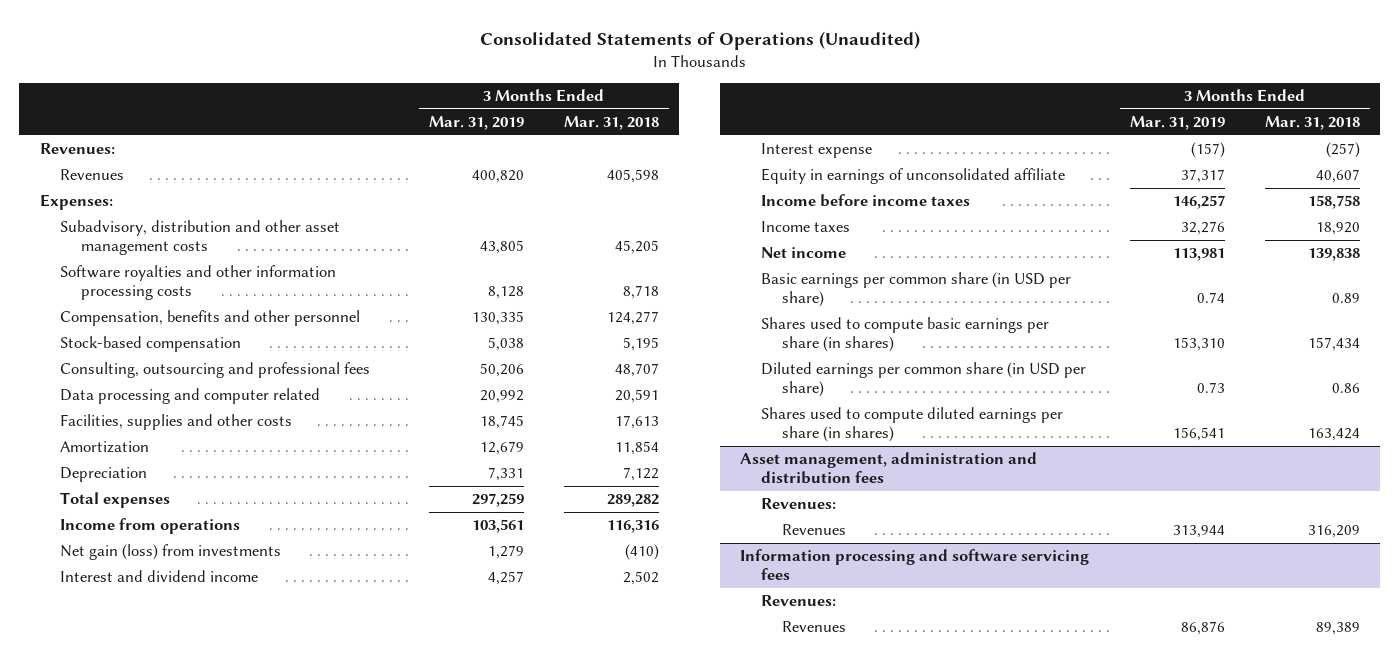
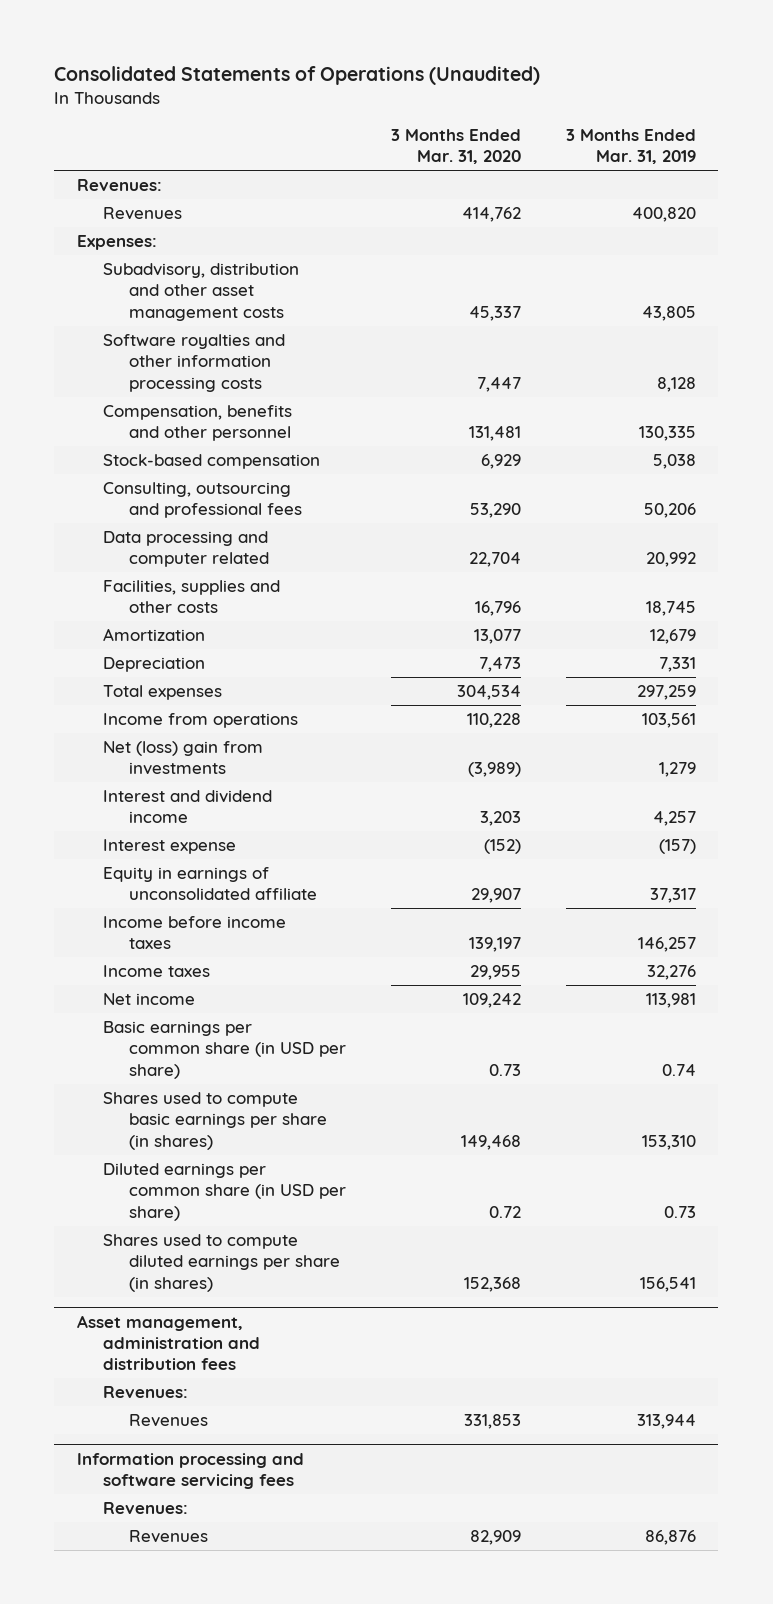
[564,116,660,131] Mar. 31, 2018 -> none
none -> [390,128,521,165] 3 Months Ended Mar. 31, 2020
[60,544,282,561] Net gain (loss) from investments -> [102,740,263,776] Net (loss) gain from investments

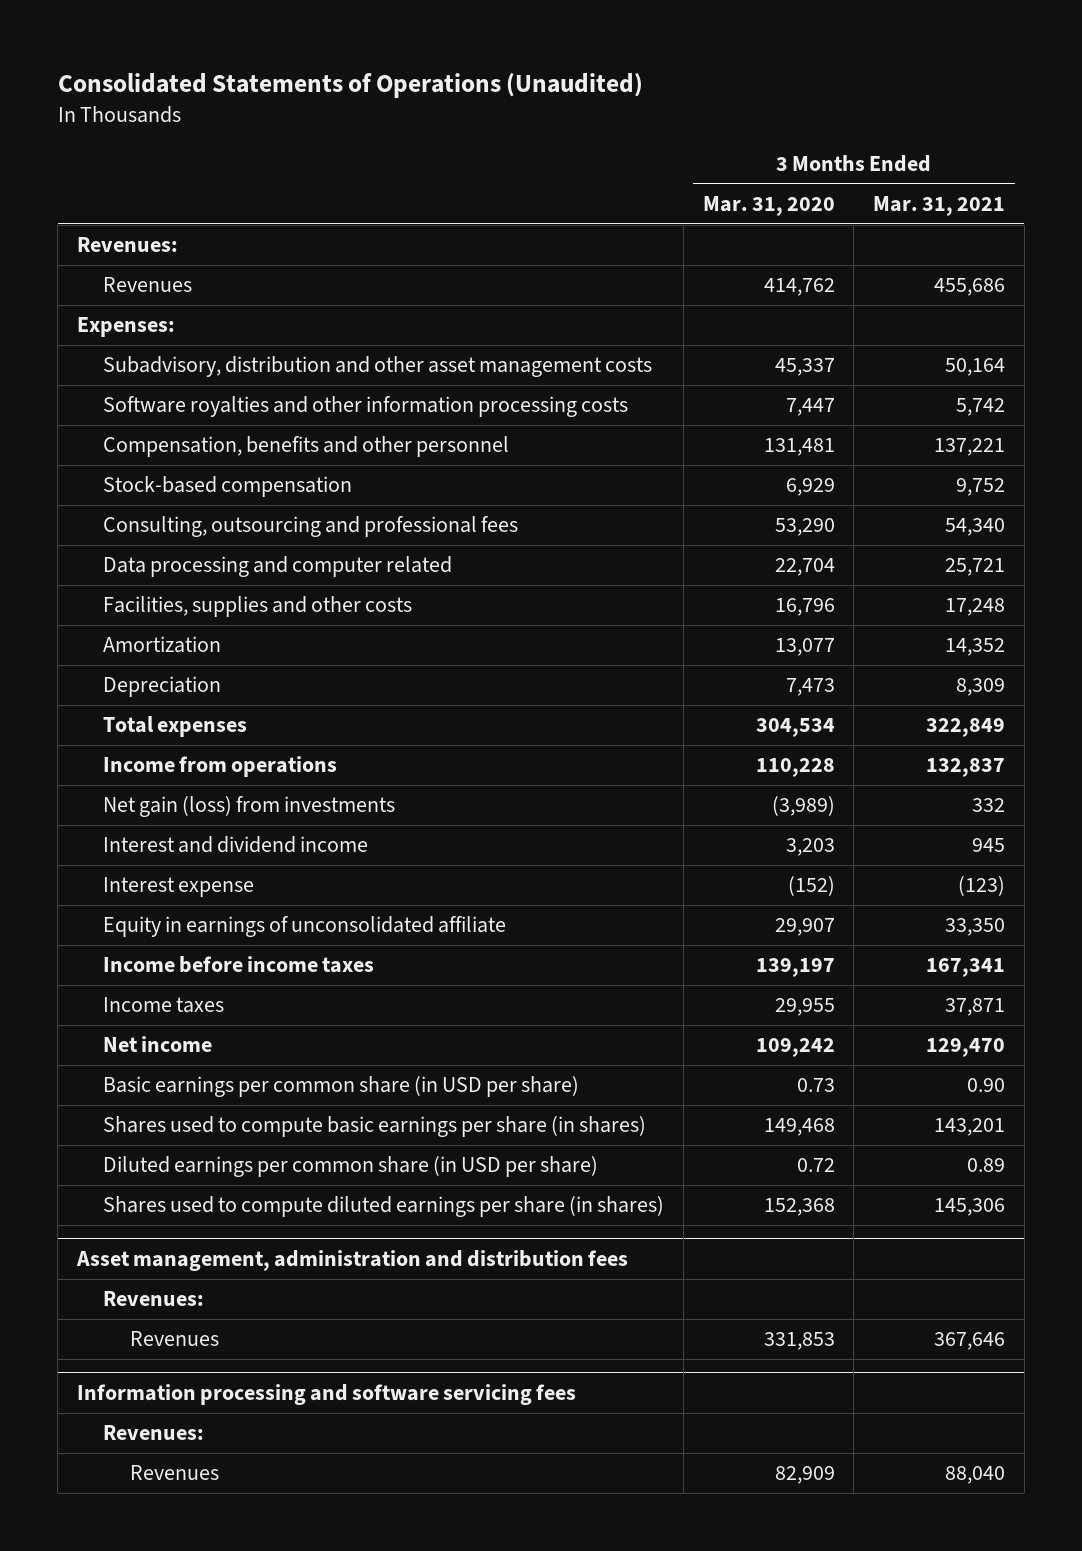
[565,128,696,165] 3 Months Ended Mar. 31, 2019 -> none
none -> [872,196,1005,217] Mar. 31, 2021
[102,740,263,776] Net (loss) gain from investments -> [103,796,396,818] Net gain (loss) from investments

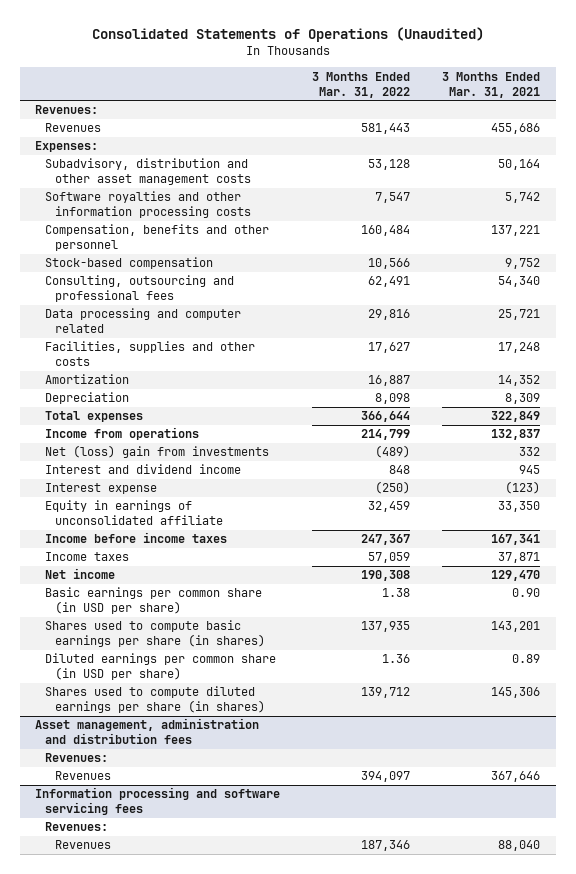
[702,196,835,217] Mar. 31, 2020 -> none
none -> [312,71,411,98] 3 Months Ended Mar. 31, 2022
[103,796,396,818] Net gain (loss) from investments -> [45,445,270,459] Net (loss) gain from investments

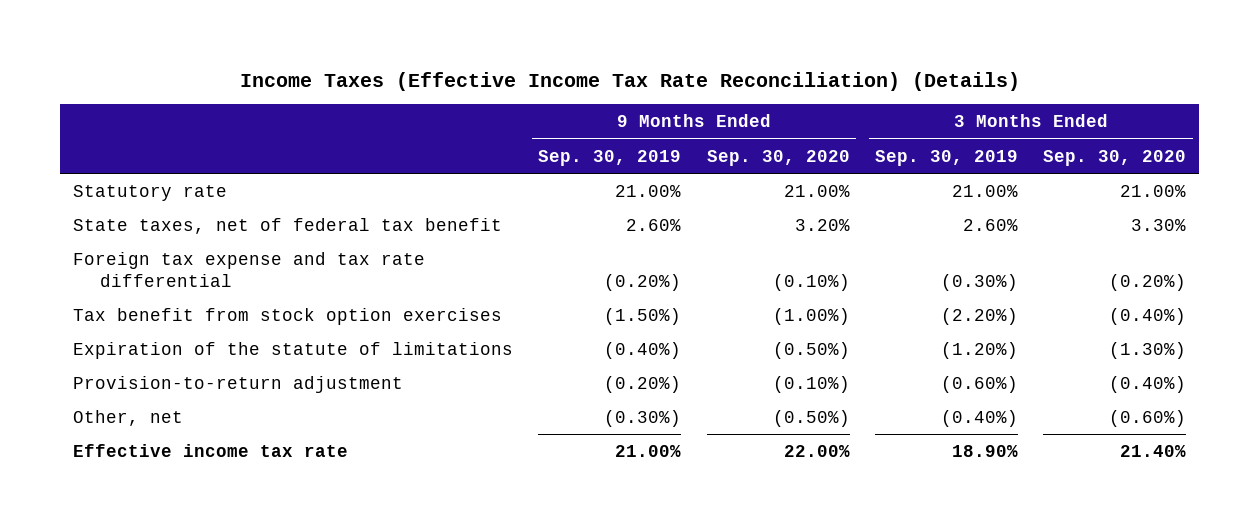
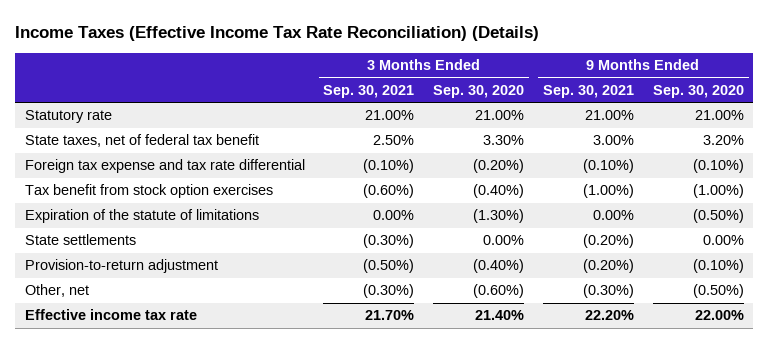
[538,149,682,166] Sep. 30, 2019 -> none
[874,149,1018,166] Sep. 30, 2019 -> none
none -> [323,84,415,98] Sep. 30, 2021
none -> [543,84,635,98] Sep. 30, 2021
none -> [24,234,136,246] State settlements

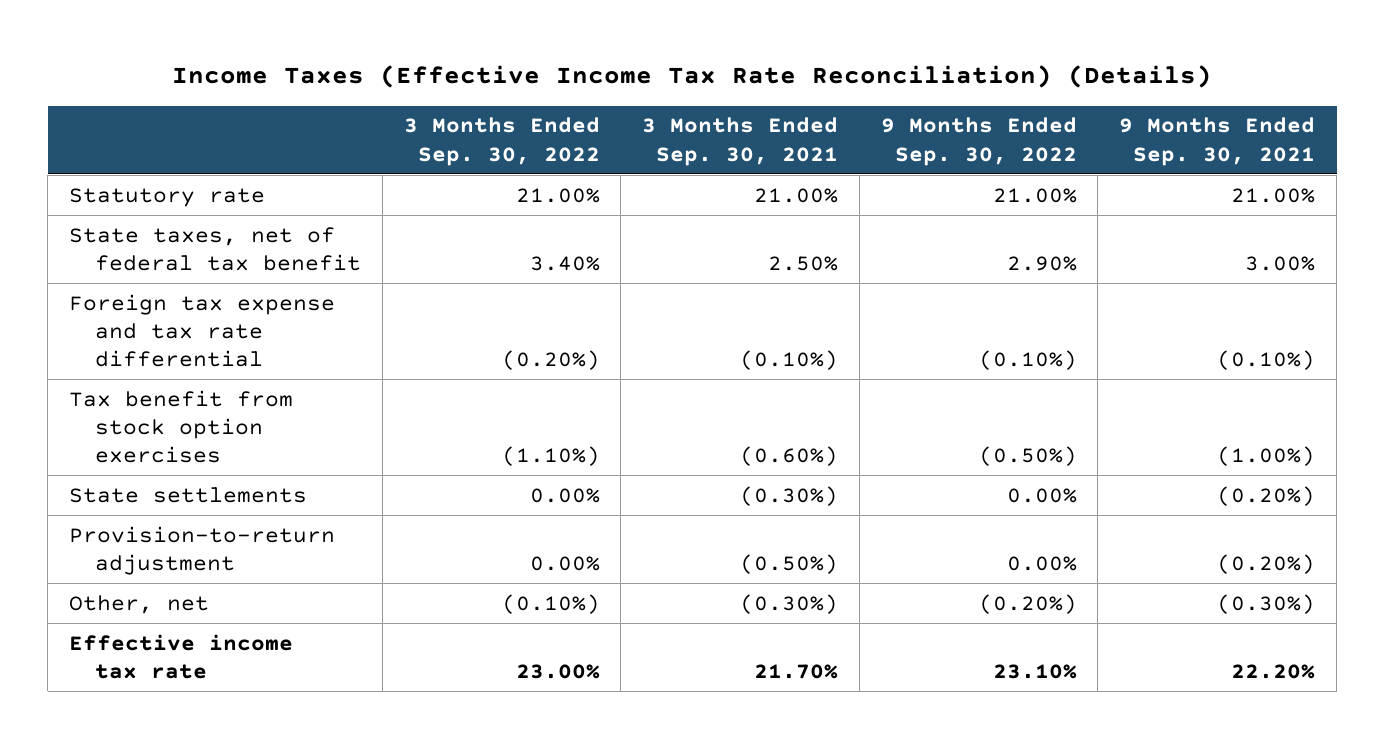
[433,84,525,98] Sep. 30, 2020 -> none
[652,84,744,98] Sep. 30, 2020 -> none
none -> [403,117,600,166] 3 Months Ended Sep. 30, 2022
none -> [880,117,1077,166] 9 Months Ended Sep. 30, 2022
[24,209,259,224] Expiration of the statute of limitations -> none

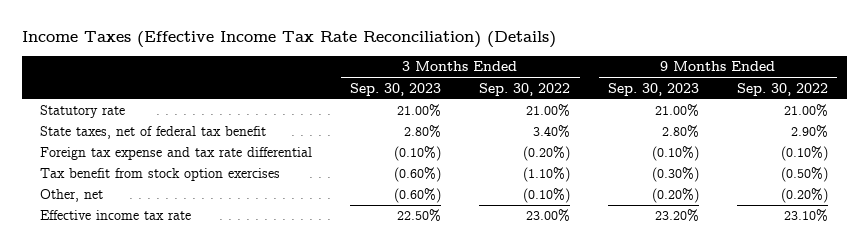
[642,117,839,166] 3 Months Ended Sep. 30, 2021 -> none
[1119,117,1316,166] 9 Months Ended Sep. 30, 2021 -> none
none -> [350,82,442,96] Sep. 30, 2023
none -> [608,82,700,96] Sep. 30, 2023
[68,486,307,503] State settlements -> none
[68,525,335,575] Provision-to-return adjustment -> none

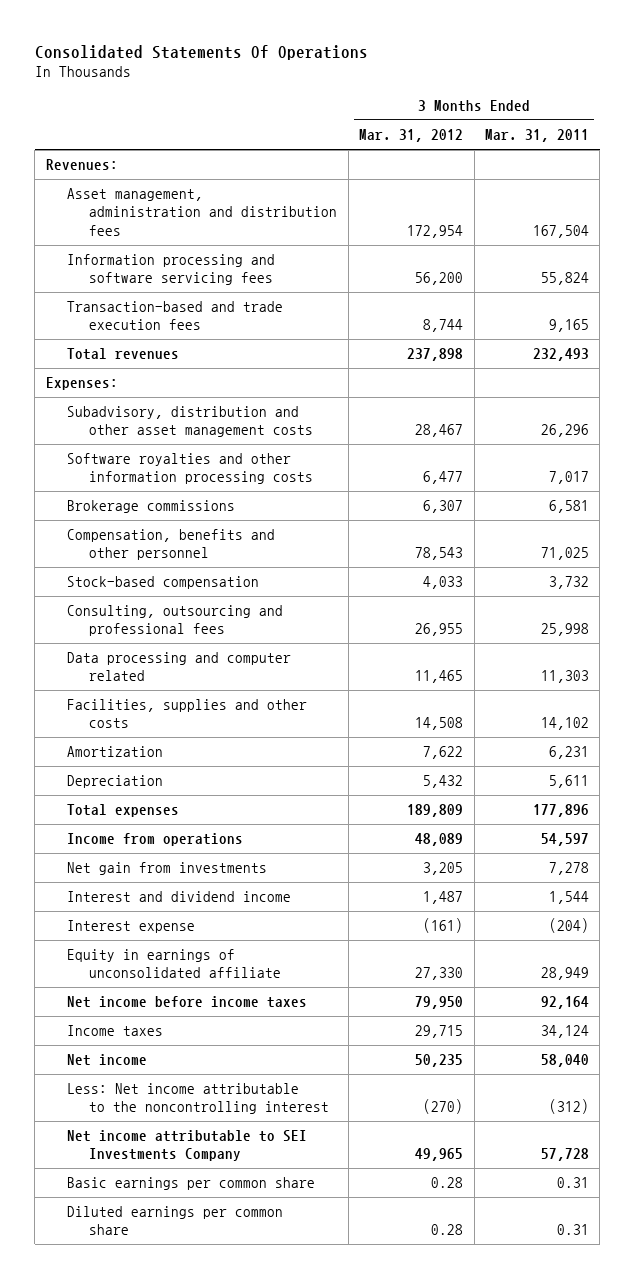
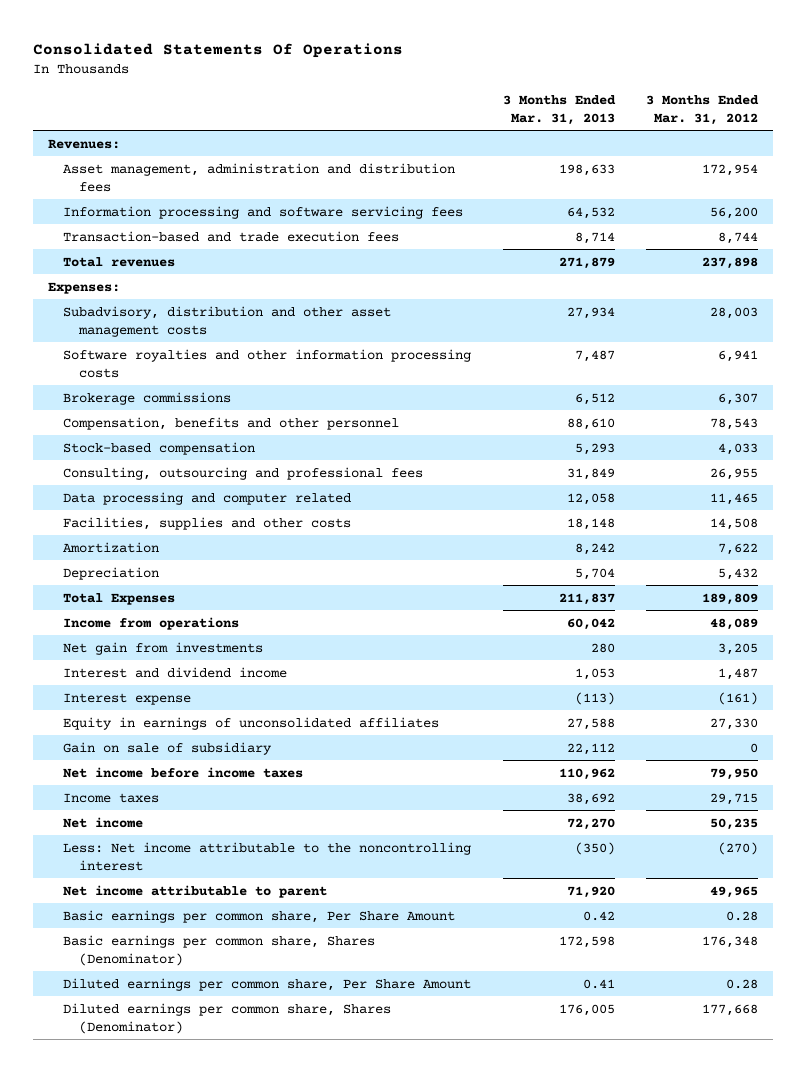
[484,128,589,142] Mar. 31, 2011 -> none
none -> [502,95,616,125] 3 Months Ended Mar. 31, 2013
[415,424,464,438] 28,467 -> [709,306,758,319] 28,003
[423,471,464,485] 6,477 -> [717,349,758,362] 6,941
[67,804,180,818] Total expenses -> [63,592,176,605] Total Expenses
[67,949,282,979] Equity in earnings of unconsolidated affiliate -> [63,716,440,730] Equity in earnings of unconsolidated affiliates
none -> [63,741,273,755] Gain on sale of subsidiary
[67,1130,308,1162] Net income attributable to SEI Investments Company -> [63,884,328,898] Net income attributable to parent
[67,1177,316,1191] Basic earnings per common share -> [63,909,456,923] Basic earnings per common share, Per Share Amount
none -> [63,934,376,966] Basic earnings per common share, Shares (Denominator)
[67,1206,284,1236] Diluted earnings per common share -> [63,977,472,991] Diluted earnings per common share, Per Share Amount
none -> [63,1002,392,1034] Diluted earnings per common share, Shares (Denominator)

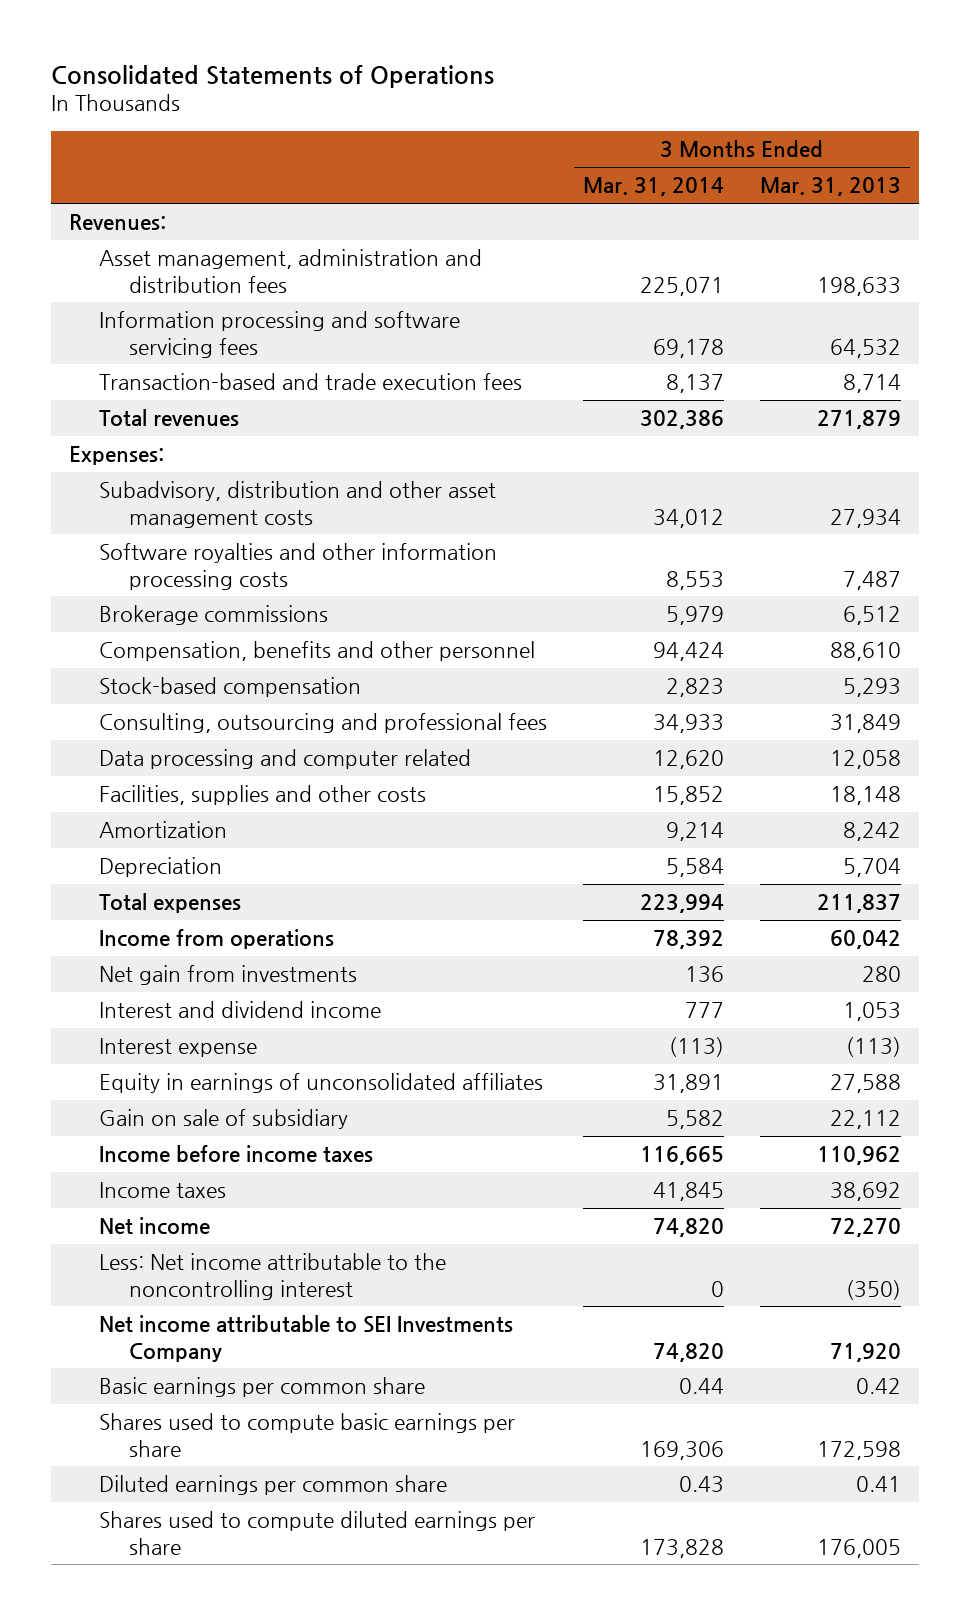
[32,43,403,59] Consolidated Statements Of Operations -> [50,64,494,88] Consolidated Statements of Operations
[645,95,759,125] 3 Months Ended Mar. 31, 2012 -> none
none -> [582,177,724,197] Mar. 31, 2014
[63,592,176,605] Total Expenses -> [98,893,241,914] Total expenses
[63,766,304,778] Net income before income taxes -> [98,1145,373,1164] Income before income taxes
[63,884,328,898] Net income attributable to parent -> [98,1315,513,1362] Net income attributable to SEI Investments Company
[63,909,456,923] Basic earnings per common share, Per Share Amount -> [98,1377,425,1398] Basic earnings per common share
[63,934,376,966] Basic earnings per common share, Shares (Denominator) -> [98,1413,515,1457] Shares used to compute basic earnings per share
[63,977,472,991] Diluted earnings per common share, Per Share Amount -> [98,1475,447,1496] Diluted earnings per common share
[63,1002,392,1034] Diluted earnings per common share, Shares (Denominator) -> [98,1511,535,1555] Shares used to compute diluted earnings per share

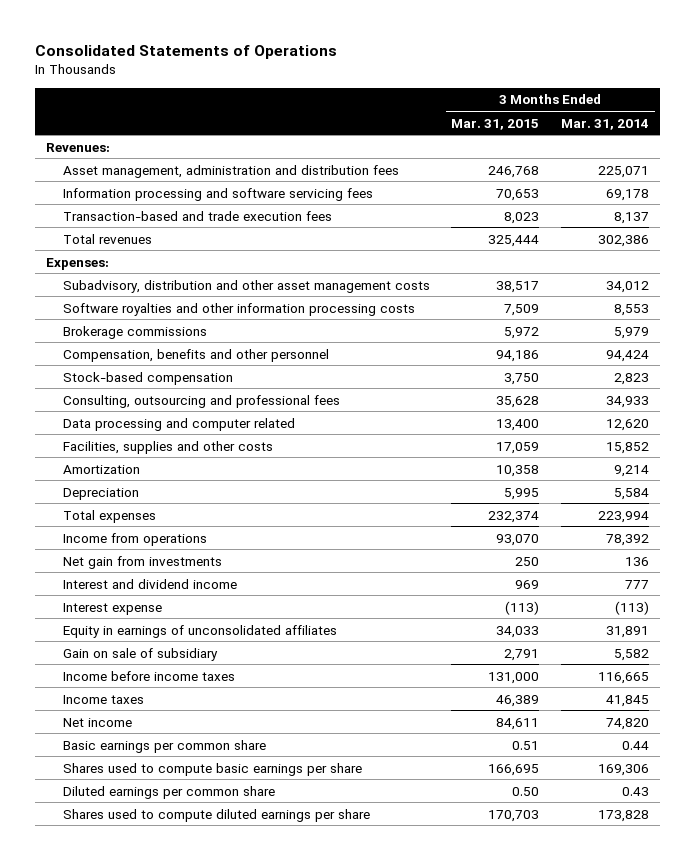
[760,177,902,197] Mar. 31, 2013 -> none
none -> [451,118,540,130] Mar. 31, 2015
[98,1253,446,1300] Less: Net income attributable to the noncontrolling interest -> none
[98,1315,513,1362] Net income attributable to SEI Investments Company -> none

